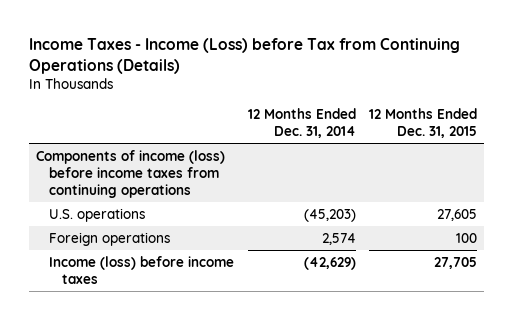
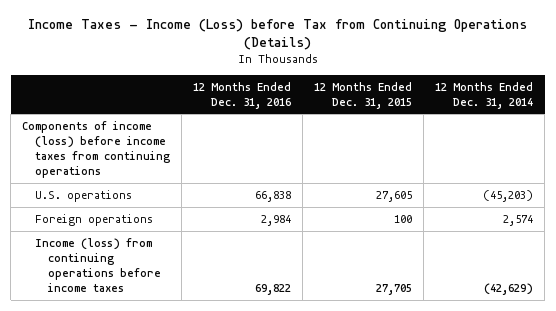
none -> [193,81,292,109] 12 Months Ended Dec. 31, 2016
[49,255,235,284] Income (loss) before income taxes -> [35,237,162,292] Income (loss) from continuing operations before income taxes

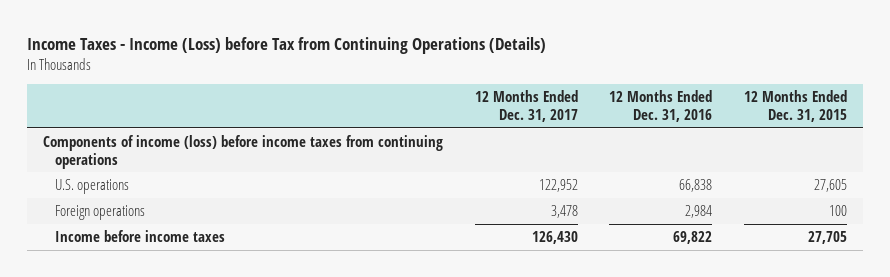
[435,81,534,109] 12 Months Ended Dec. 31, 2014 -> none
none -> [474,90,578,122] 12 Months Ended Dec. 31, 2017
[35,237,162,292] Income (loss) from continuing operations before income taxes -> [55,230,226,243] Income before income taxes

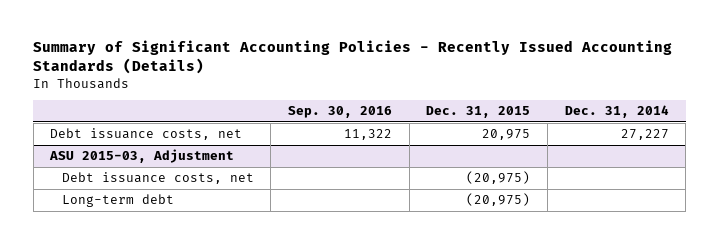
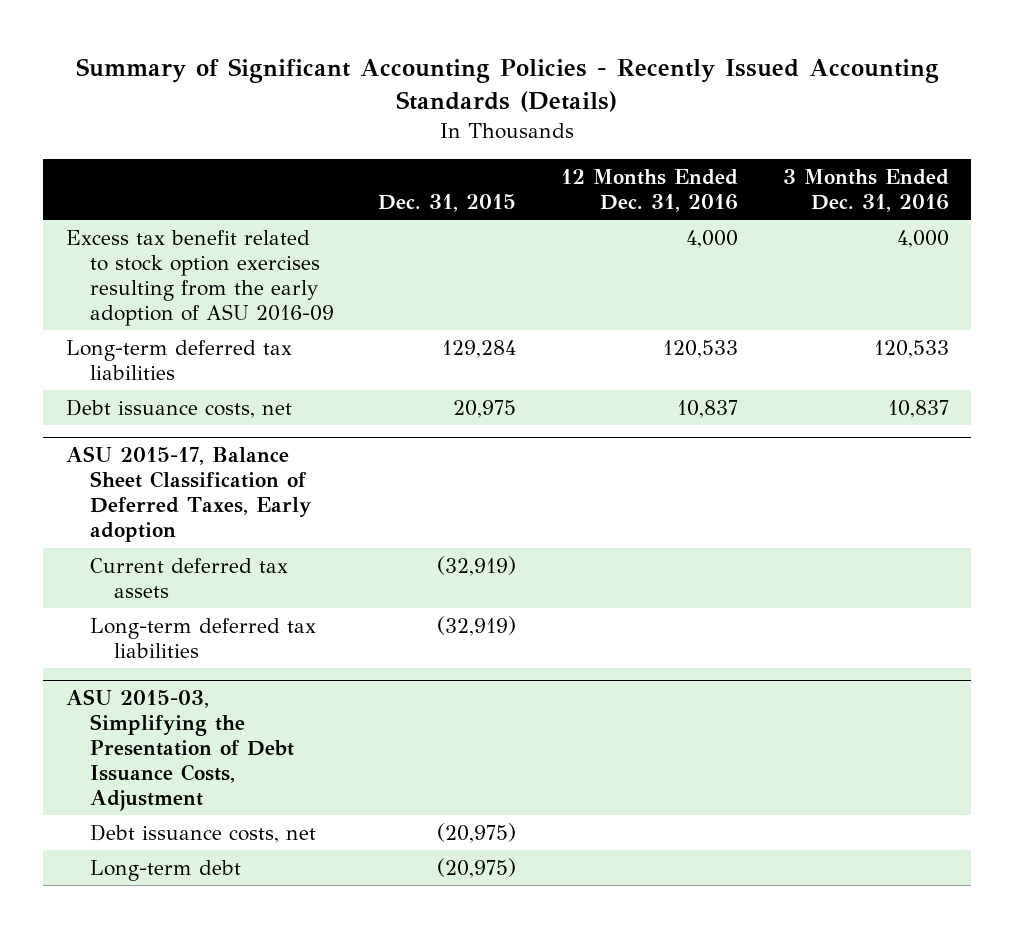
[287,106,392,119] Sep. 30, 2016 -> none
[564,105,669,119] Dec. 31, 2014 -> none
none -> [561,168,739,212] 12 Months Ended Dec. 31, 2016
none -> [782,168,949,212] 3 Months Ended Dec. 31, 2016
none -> [65,229,334,326] Excess tax benefit related to stock option exercises resulting from the early adoption of ASU 2016-09
none -> [65,339,292,380] Long-term deferred tax liabilities
[49,149,235,164] ASU 2015-03, Adjustment -> none
none -> [65,446,311,543] ASU 2015-17, Balance Sheet Classification of Deferred Taxes, Early adoption
none -> [89,557,288,598] Current deferred tax assets
none -> [89,617,316,658] Long-term deferred tax liabilities
none -> [65,689,294,812] ASU 2015-03, Simplifying the Presentation of Debt Issuance Costs, Adjustment

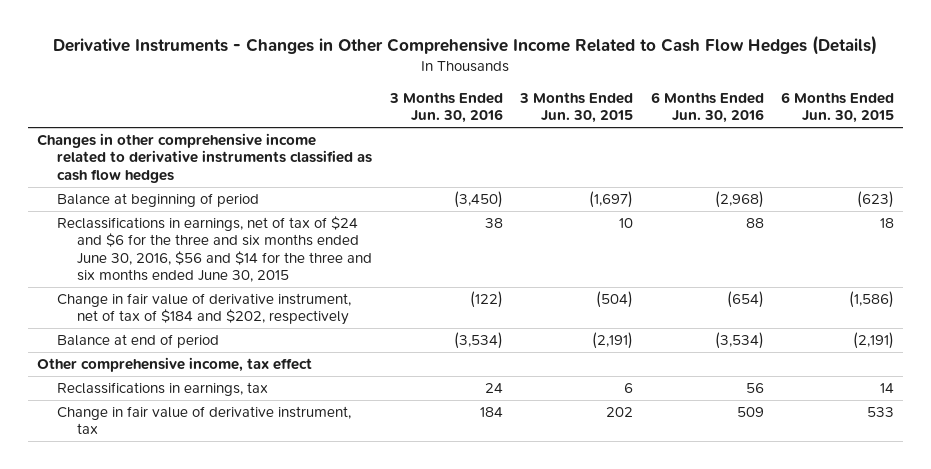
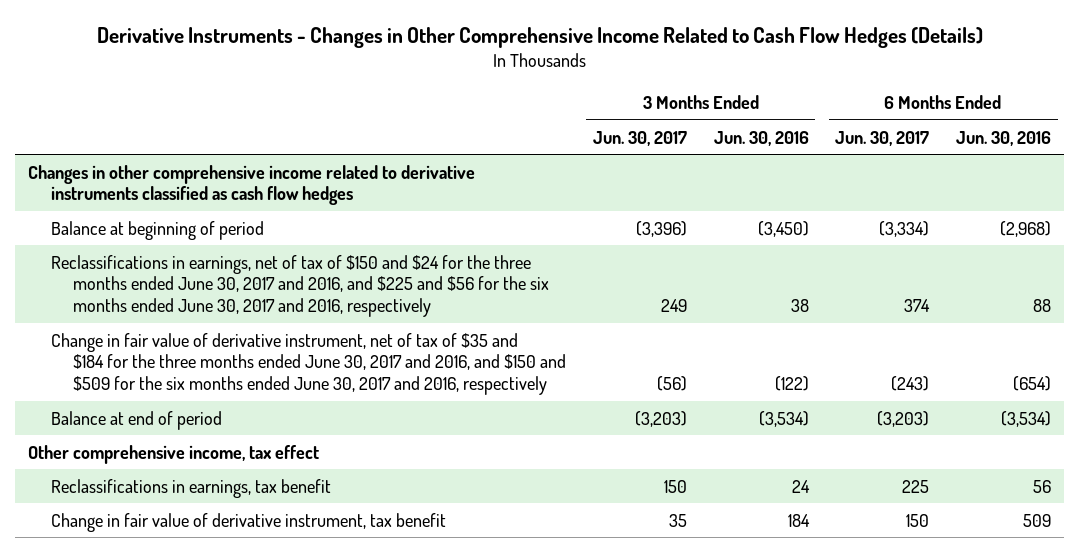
[519,91,634,124] 3 Months Ended Jun. 30, 2015 -> none
[781,91,895,124] 6 Months Ended Jun. 30, 2015 -> none
none -> [592,130,687,146] Jun. 30, 2017
none -> [835,130,930,146] Jun. 30, 2017
[56,216,373,282] Reclassifications in earnings, net of tax of $24 and $6 for the three and six months ended June 30, 2016, $56 and $14 for the three and six months ended June 30, 2015 -> [50,254,550,318] Reclassifications in earnings, net of tax of $150 and $24 for the three months ended June 30, 2017 and 2016, and $225 and $56 for the six months ended June 30, 2017 and 2016, respectively
[56,293,351,326] Change in fair value of derivative instrument, net of tax of $184 and $202, respectively -> [50,332,567,396] Change in fair value of derivative instrument, net of tax of $35 and $184 for the three months ended June 30, 2017 and 2016, and $150 and $509 for the six months ended June 30, 2017 and 2016, respectively
[56,382,268,397] Reclassifications in earnings, tax -> [50,478,331,498] Reclassifications in earnings, tax benefit
[56,406,351,435] Change in fair value of derivative instrument, tax -> [50,512,446,532] Change in fair value of derivative instrument, tax benefit

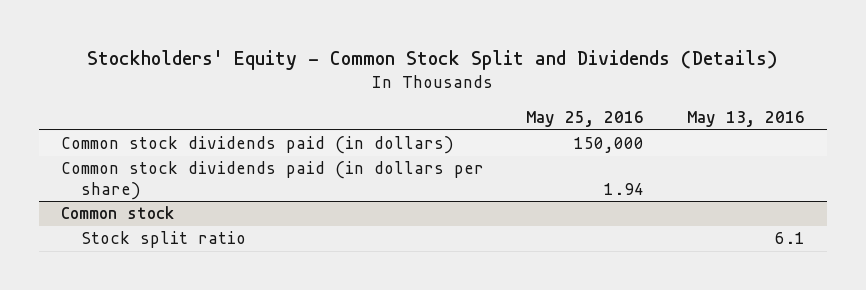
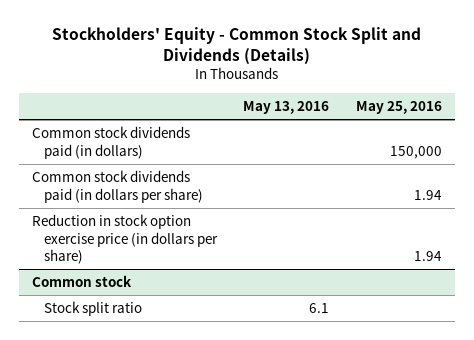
none -> [31,214,218,264] Reduction in stock option exercise price (in dollars per share)

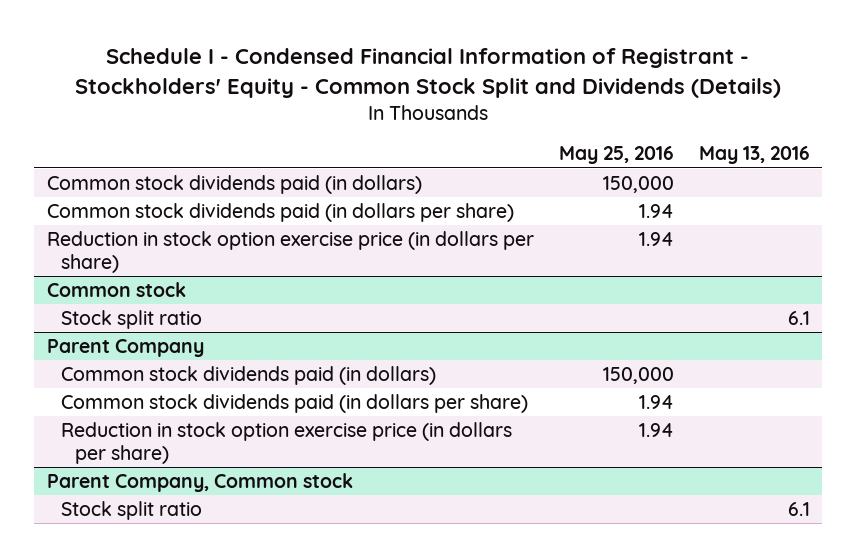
[51,26,421,66] Stockholders' Equity - Common Stock Split and Dividends (Details) -> [75,48,782,99] Schedule I - Condensed Financial Information of Registrant - Stockholders' Equity - Common Stock Split and Dividends (Details)
none -> [46,339,204,358] Parent Company
none -> [60,366,436,386] Common stock dividends paid (in dollars)
none -> [60,394,528,414] Common stock dividends paid (in dollars per share)
none -> [60,422,512,464] Reduction in stock option exercise price (in dollars per share)
none -> [46,473,353,493] Parent Company, Common stock
none -> [60,501,202,521] Stock split ratio

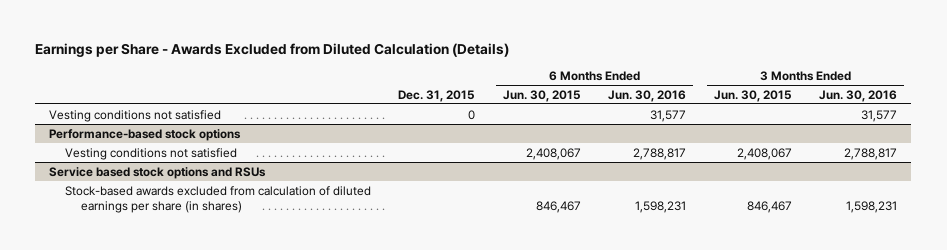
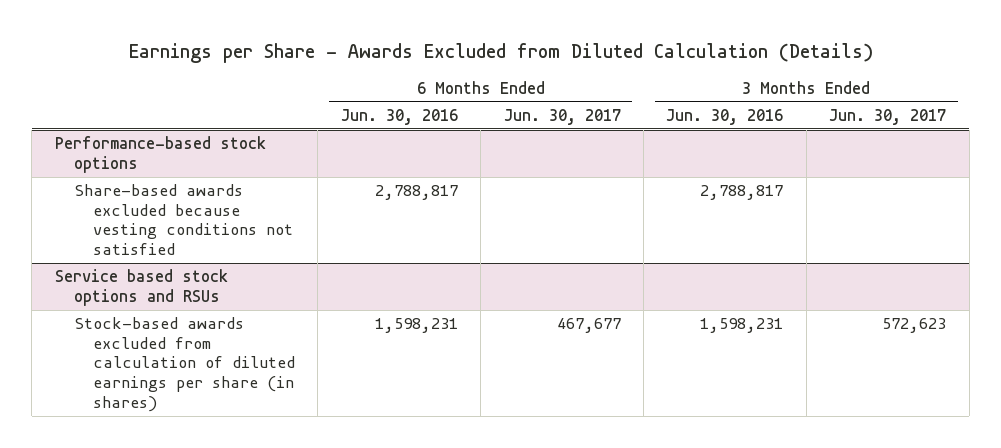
[398,89,476,102] Dec. 31, 2015 -> none
[502,89,581,102] Jun. 30, 2015 -> none
[713,89,792,102] Jun. 30, 2015 -> none
none -> [503,108,621,125] Jun. 30, 2017
none -> [829,108,947,125] Jun. 30, 2017
[49,109,222,122] Vesting conditions not satisfied -> none
[64,147,237,160] Vesting conditions not satisfied -> [73,184,293,256] Share-based awards excluded because vesting conditions not satisfied

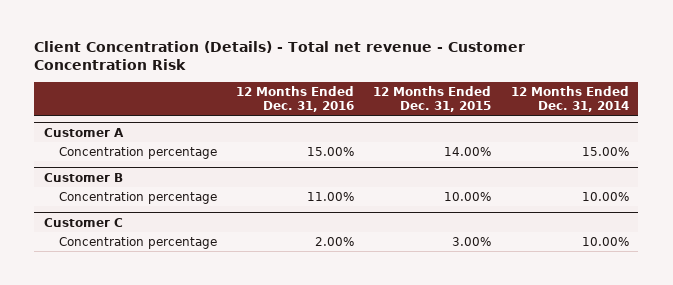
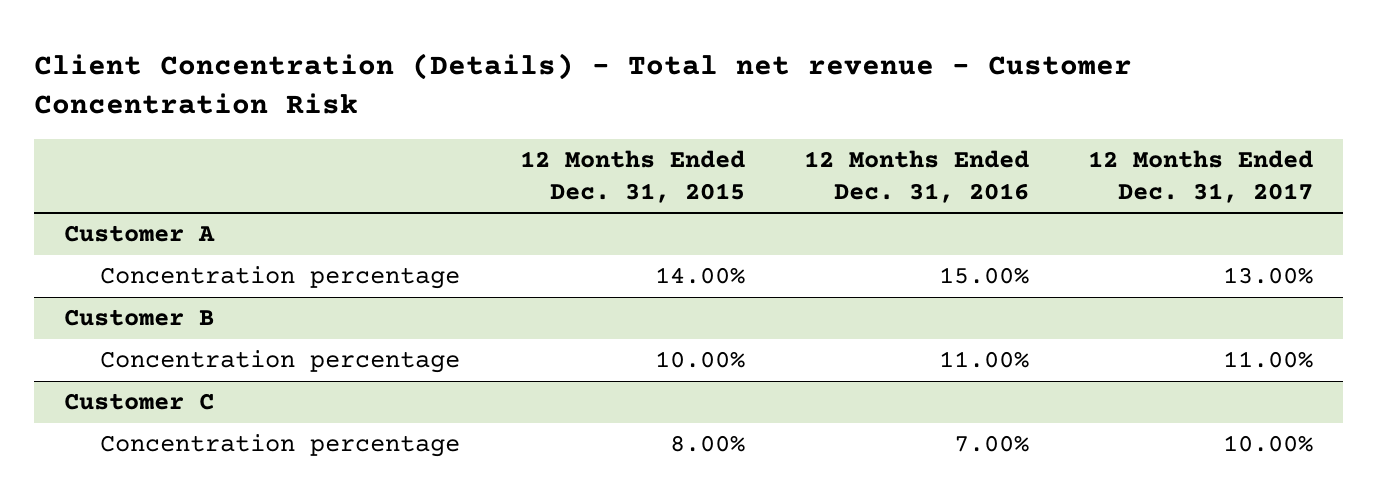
[510,85,629,112] 12 Months Ended Dec. 31, 2014 -> none
none -> [1088,150,1314,203] 12 Months Ended Dec. 31, 2017
[315,236,355,246] 2.00% -> [953,435,1029,453] 7.00%
[452,236,492,246] 3.00% -> [669,435,745,453] 8.00%

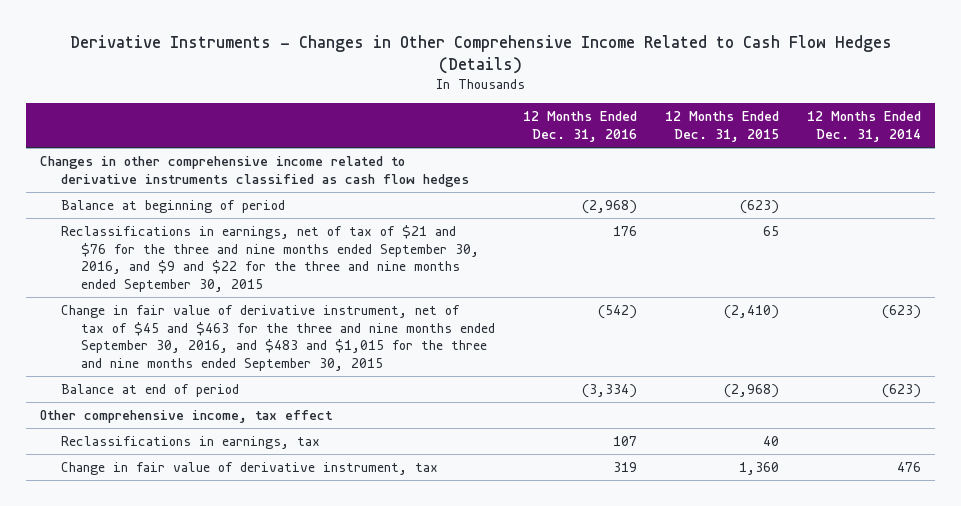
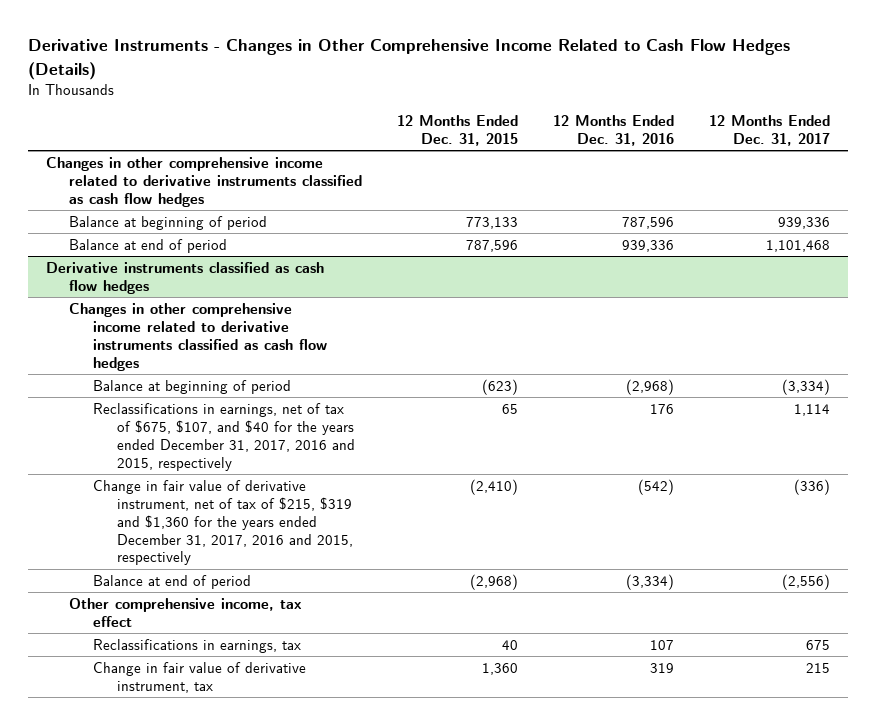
[807,111,922,143] 12 Months Ended Dec. 31, 2014 -> none
none -> [709,115,831,147] 12 Months Ended Dec. 31, 2017
none -> [69,215,268,230] Balance at beginning of period
none -> [69,238,228,253] Balance at end of period
none -> [45,261,324,294] Derivative instruments classified as cash flow hedges
none -> [69,302,328,371] Changes in other comprehensive income related to derivative instruments classified as cash flow hedges
[60,224,480,293] Reclassifications in earnings, net of tax of $21 and $76 for the three and nine months ended September 30, 2016, and $9 and $22 for the three and nine months ended September 30, 2015 -> [93,402,356,471] Reclassifications in earnings, net of tax of $675, $107, and $40 for the years ended December 31, 2017, 2016 and 2015, respectively
[60,304,496,372] Change in fair value of derivative instrument, net of tax of $45 and $463 for the three and nine months ended September 30, 2016, and $483 and $1,015 for the three and nine months ended September 30, 2015 -> [93,479,354,566] Change in fair value of derivative instrument, net of tax of $215, $319 and $1,360 for the years ended December 31, 2017, 2016 and 2015, respectively

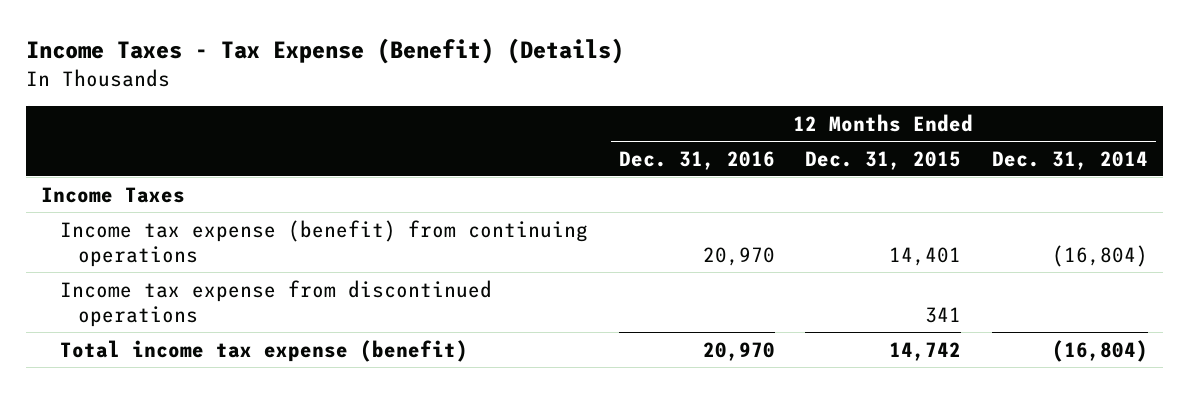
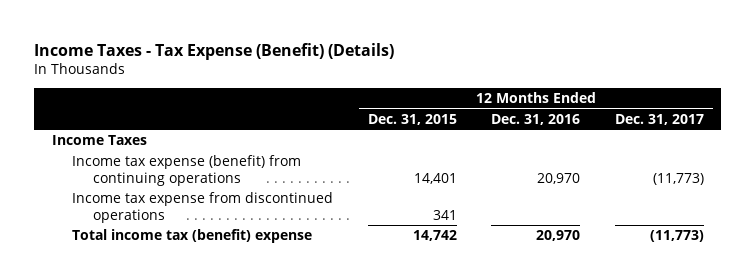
[992,150,1149,170] Dec. 31, 2014 -> none
none -> [614,113,704,125] Dec. 31, 2017
[59,339,468,362] Total income tax expense (benefit) -> [72,229,313,244] Total income tax (benefit) expense

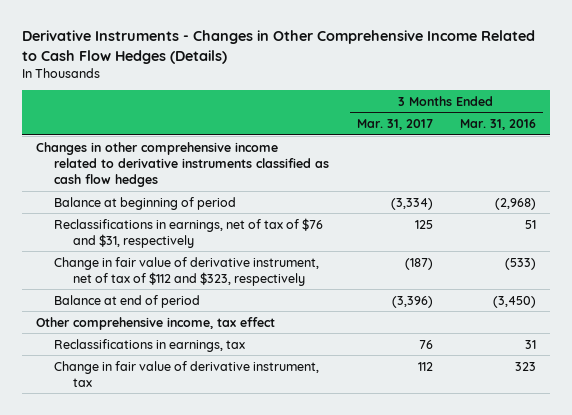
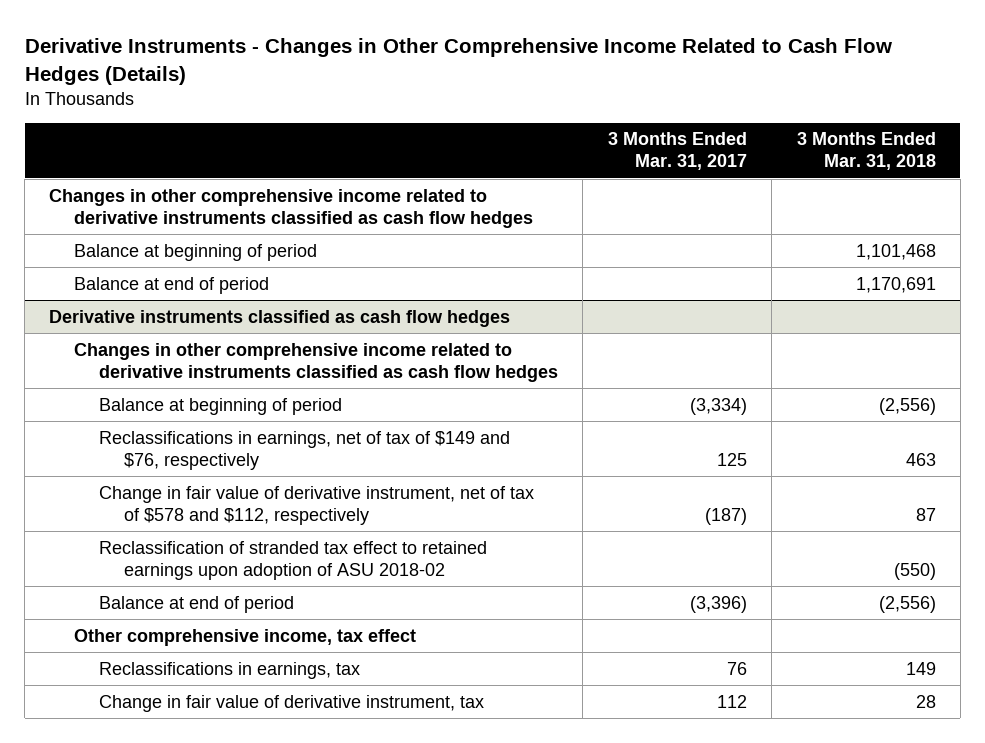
[460,119,537,131] Mar. 31, 2016 -> none
none -> [796,132,936,171] 3 Months Ended Mar. 31, 2018
none -> [74,243,318,261] Balance at beginning of period
none -> [74,276,270,294] Balance at end of period
none -> [49,309,511,327] Derivative instruments classified as cash flow hedges
none -> [74,342,558,382] Changes in other comprehensive income related to derivative instruments classified as cash flow hedges
[54,217,324,248] Reclassifications in earnings, net of tax of $76 and $31, respectively -> [98,430,510,470] Reclassifications in earnings, net of tax of $149 and $76, respectively
[54,256,320,286] Change in fair value of derivative instrument, net of tax of $112 and $323, respectively -> [98,485,534,525] Change in fair value of derivative instrument, net of tax of $578 and $112, respectively
none -> [98,540,487,580] Reclassification of stranded tax effect to retained earnings upon adoption of ASU 2018-02

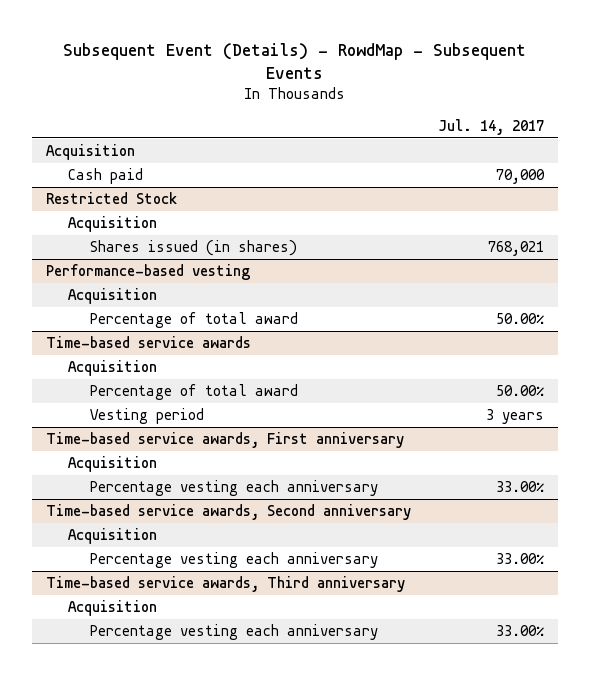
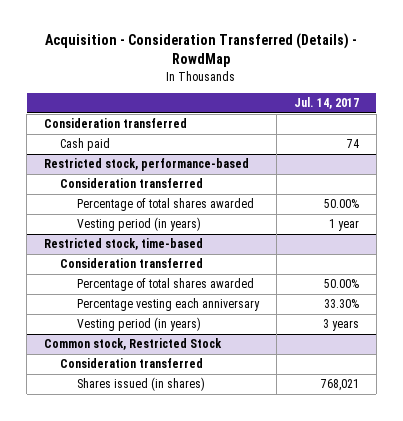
[63,42,527,79] Subsequent Event (Details) - RowdMap - Subsequent Events -> [45,33,358,68] Acquisition - Consideration Transferred (Details) - RowdMap
[45,144,135,161] Acquisition -> [44,118,188,129] Consideration transferred
[496,169,546,185] 70,000 -> [346,139,359,149] 74
[45,192,177,205] Restricted Stock -> [44,158,250,172] Restricted stock, performance-based
[68,216,158,233] Acquisition -> [60,178,204,189] Consideration transferred
none -> [76,198,254,212] Percentage of total shares awarded
none -> [76,217,201,232] Vesting period (in years)
none -> [44,238,204,251] Restricted stock, time-based
none -> [60,258,204,269] Consideration transferred
none -> [76,278,254,292] Percentage of total shares awarded
none -> [76,298,260,312] Percentage vesting each anniversary
none -> [76,317,201,332] Vesting period (in years)
none -> [44,338,223,351] Common stock, Restricted Stock
none -> [60,358,204,369] Consideration transferred
[45,264,250,281] Performance-based vesting -> none
[68,288,158,305] Acquisition -> none
[90,312,299,329] Percentage of total award -> none
[45,336,251,349] Time-based service awards -> none
[68,360,158,377] Acquisition -> none
[90,384,299,401] Percentage of total award -> none
[90,408,205,425] Vesting period -> none
[45,432,404,449] Time-based service awards, First anniversary -> none
[68,456,158,473] Acquisition -> none
[90,480,379,497] Percentage vesting each anniversary -> none
[45,504,411,521] Time-based service awards, Second anniversary -> none
[68,528,158,545] Acquisition -> none
[90,552,379,569] Percentage vesting each anniversary -> none
[45,576,405,593] Time-based service awards, Third anniversary -> none
[68,600,158,617] Acquisition -> none
[90,624,379,641] Percentage vesting each anniversary -> none

